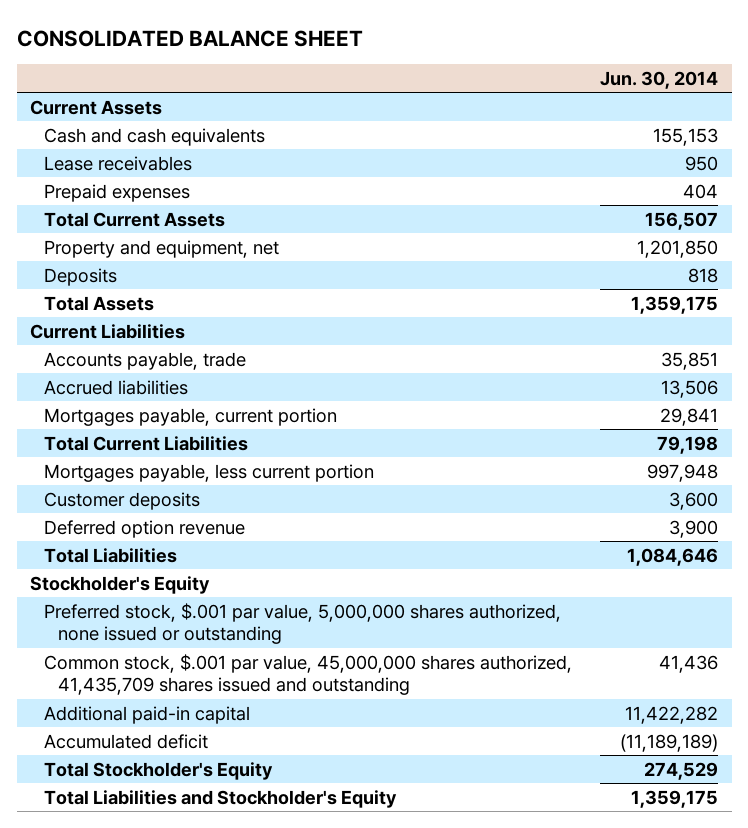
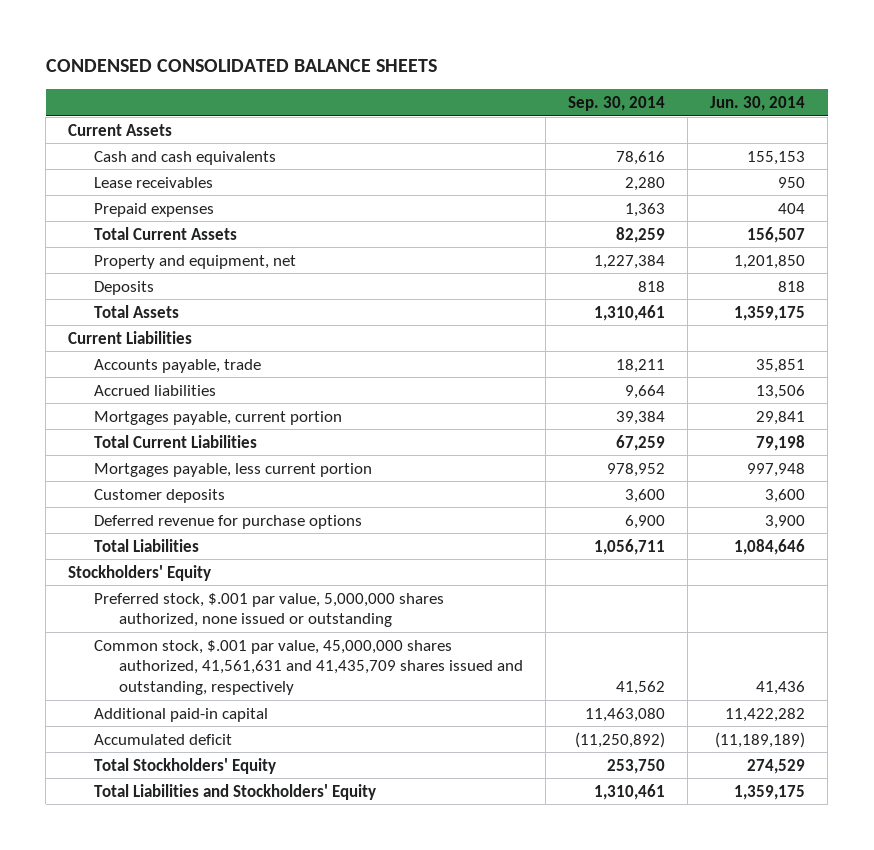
[16,29,363,47] CONSOLIDATED BALANCE SHEET -> [45,59,437,73] CONDENSED CONSOLIDATED BALANCE SHEETS
none -> [568,96,666,112] Sep. 30, 2014
[44,519,246,538] Deferred option revenue -> [93,514,362,529] Deferred revenue for purchase options
[30,575,211,594] Stockholder's Equity -> [68,564,212,581] Stockholders' Equity
[44,653,573,696] Common stock, $.001 par value, 45,000,000 shares authorized, 41,435,709 shares issued and outstanding -> [93,639,524,696] Common stock, $.001 par value, 45,000,000 shares authorized, 41,561,631 and 41,435,709 shares issued and outstanding, respectively
[44,761,274,780] Total Stockholder's Equity -> [93,757,276,774] Total Stockholders' Equity
[44,789,398,808] Total Liabilities and Stockholder's Equity -> [93,783,376,800] Total Liabilities and Stockholders' Equity

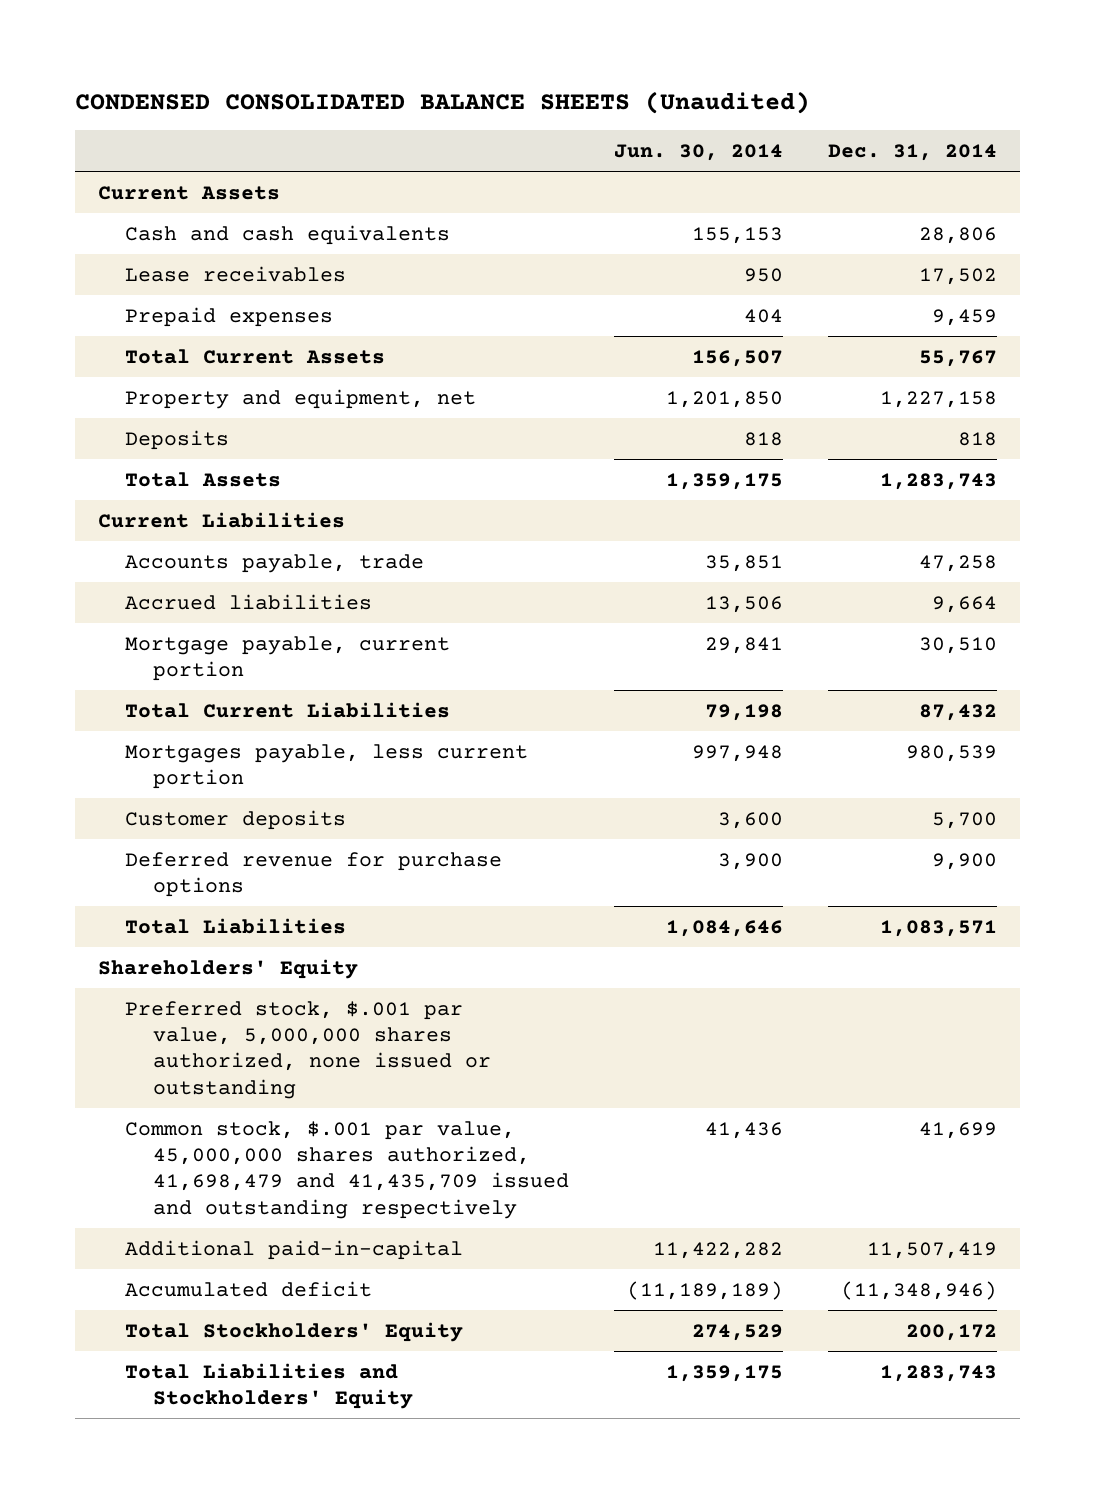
[45,59,437,73] CONDENSED CONSOLIDATED BALANCE SHEETS -> [75,90,811,114] CONDENSED CONSOLIDATED BALANCE SHEETS (Unaudited)
[568,96,666,112] Sep. 30, 2014 -> none
none -> [828,143,998,161] Dec. 31, 2014
[93,410,342,425] Mortgages payable, current portion -> [125,635,451,682] Mortgage payable, current portion
[68,564,212,581] Stockholders' Equity -> [97,958,358,979] Shareholders' Equity
[93,639,524,696] Common stock, $.001 par value, 45,000,000 shares authorized, 41,561,631 and 41,435,709 shares issued and outstanding, respectively -> [125,1120,570,1219] Common stock, $.001 par value, 45,000,000 shares authorized, 41,698,479 and 41,435,709 issued and outstanding respectively
[93,707,268,722] Additional paid-in capital -> [125,1239,464,1260] Additional paid-in-capital

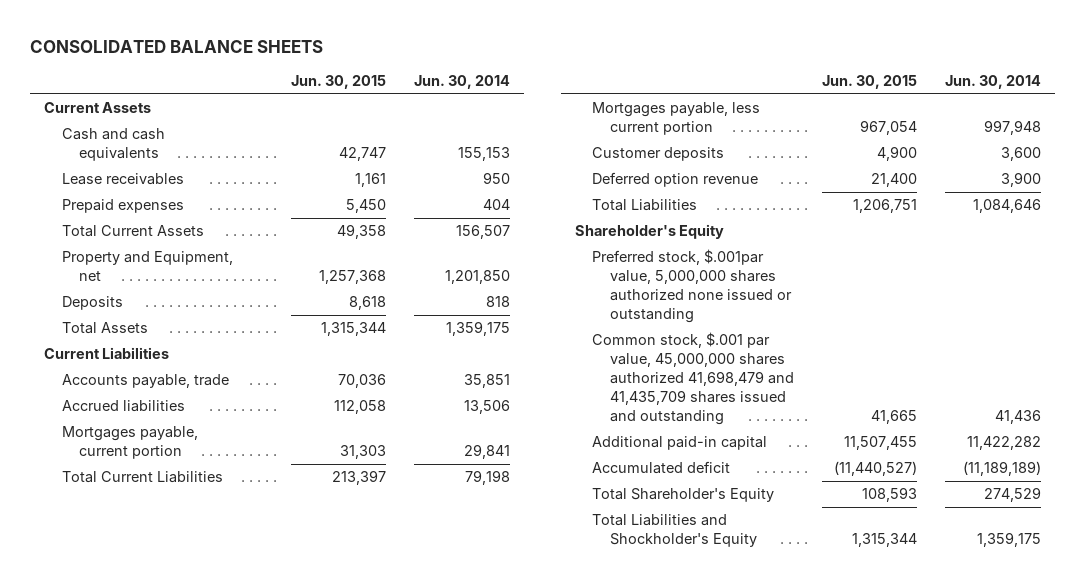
[75,90,811,114] CONDENSED CONSOLIDATED BALANCE SHEETS (Unaudited) -> [29,39,323,53] CONSOLIDATED BALANCE SHEETS
[828,143,998,161] Dec. 31, 2014 -> none
none -> [291,74,387,89] Jun. 30, 2015
[125,388,477,409] Property and equipment, net -> [61,251,233,282] Property and Equipment, net
[125,635,451,682] Mortgage payable, current portion -> [61,426,198,460] Mortgages payable, current portion
[125,851,503,898] Deferred revenue for purchase options -> [592,172,759,188] Deferred option revenue
[97,958,358,979] Shareholders' Equity -> [574,224,724,240] Shareholder's Equity
[125,1000,492,1099] Preferred stock, $.001 par value, 5,000,000 shares authorized, none issued or outstanding -> [592,249,793,324] Preferred stock, $.001par value, 5,000,000 shares authorized none issued or outstanding
[125,1120,570,1219] Common stock, $.001 par value, 45,000,000 shares authorized, 41,698,479 and 41,435,709 issued and outstanding respectively -> [592,332,795,425] Common stock, $.001 par value, 45,000,000 shares authorized 41,698,479 and 41,435,709 shares issued and outstanding
[125,1239,464,1260] Additional paid-in-capital -> [592,436,768,451] Additional paid-in capital
[125,1321,464,1342] Total Stockholders' Equity -> [592,488,775,503] Total Shareholder's Equity
[125,1362,414,1410] Total Liabilities and Stockholders' Equity -> [592,514,758,548] Total Liabilities and Shockholder's Equity

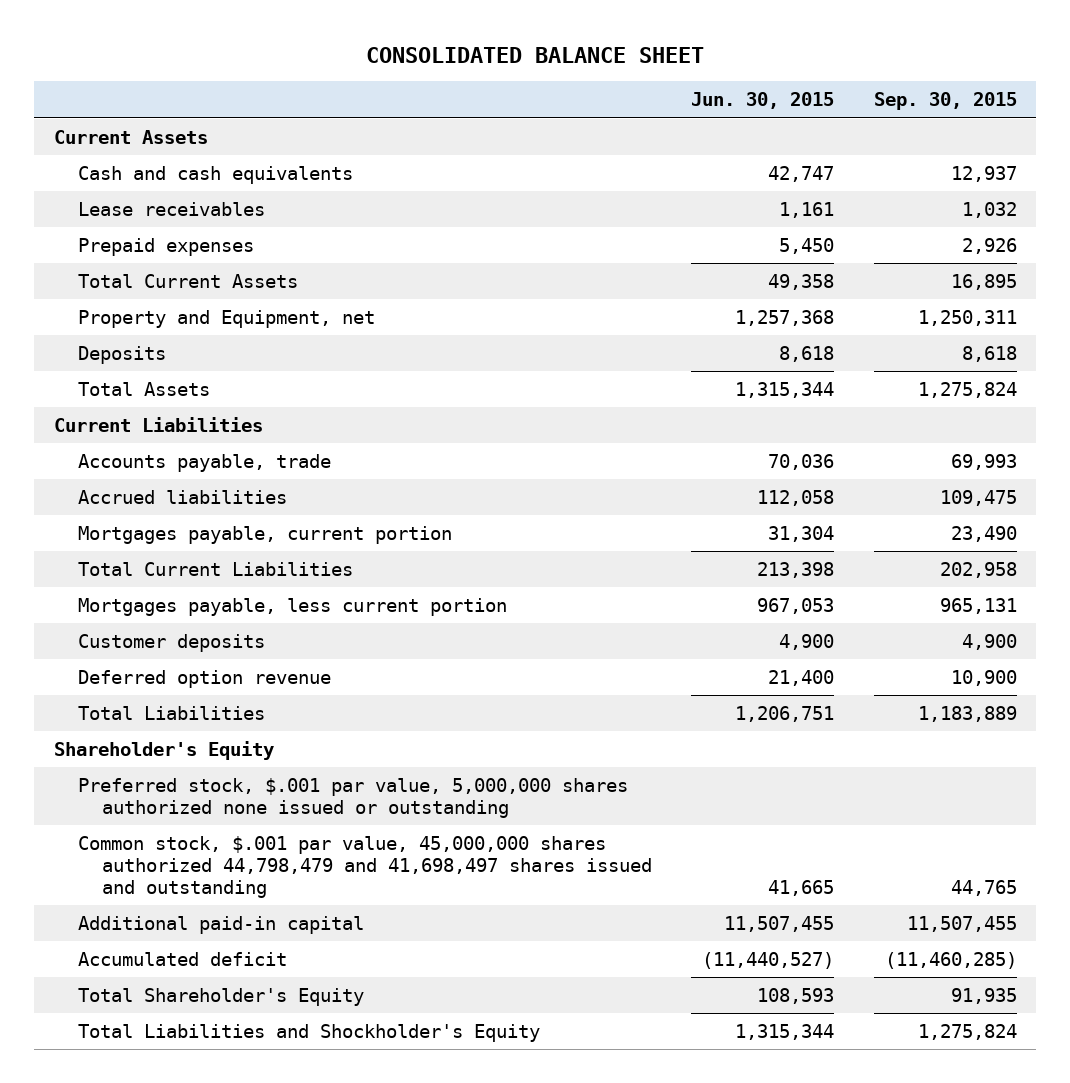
[29,39,323,53] CONSOLIDATED BALANCE SHEETS -> [366,46,705,63] CONSOLIDATED BALANCE SHEET
[413,74,510,89] Jun. 30, 2014 -> none
none -> [873,92,1017,111] Sep. 30, 2015
[340,445,387,460] 31,303 -> [768,525,835,542] 31,304
[332,470,387,486] 213,397 -> [757,561,835,578] 213,398
[859,120,917,136] 967,054 -> [757,597,835,614] 967,053
[592,249,793,324] Preferred stock, $.001par value, 5,000,000 shares authorized none issued or outstanding -> [77,777,628,818] Preferred stock, $.001 par value, 5,000,000 shares authorized none issued or outstanding
[592,332,795,425] Common stock, $.001 par value, 45,000,000 shares authorized 41,698,479 and 41,435,709 shares issued and outstanding -> [77,835,652,898] Common stock, $.001 par value, 45,000,000 shares authorized 44,798,479 and 41,698,497 shares issued and outstanding

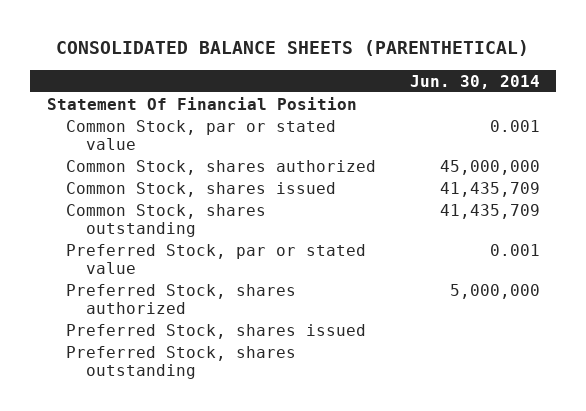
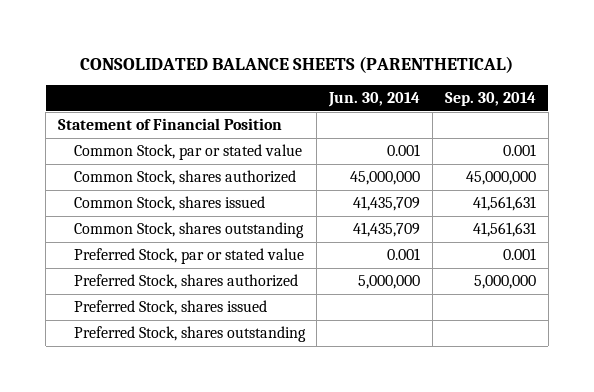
none -> [444,92,536,107] Sep. 30, 2014
[46,96,357,110] Statement Of Financial Position -> [57,118,282,131] Statement of Financial Position

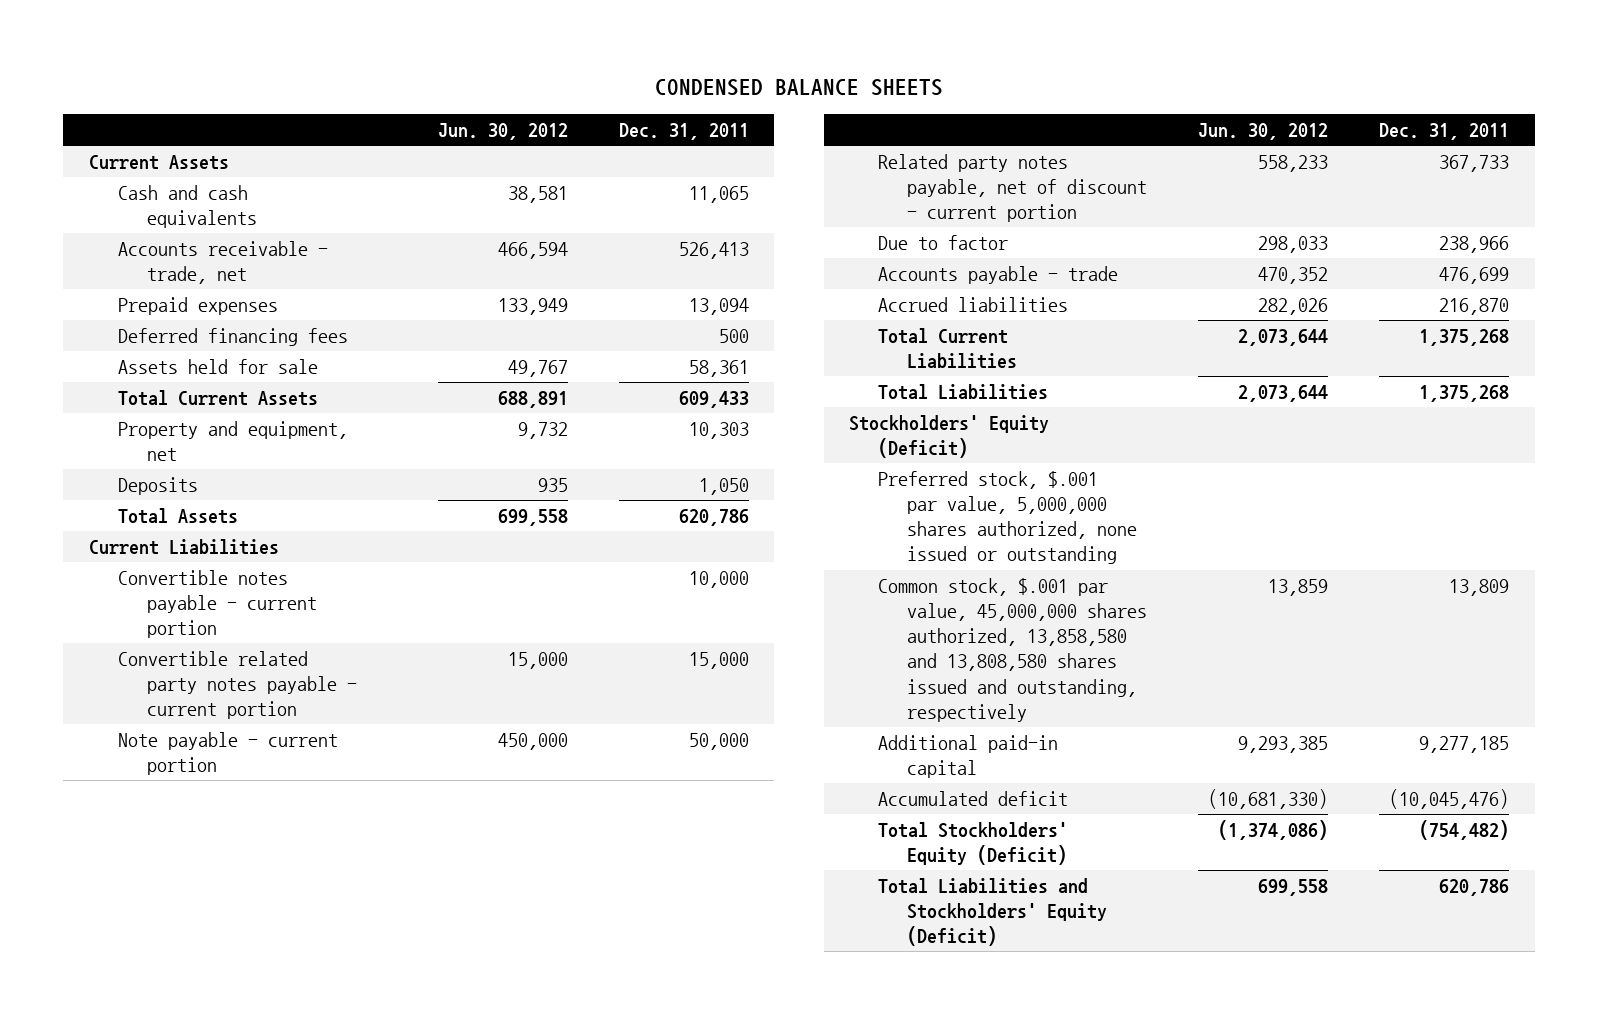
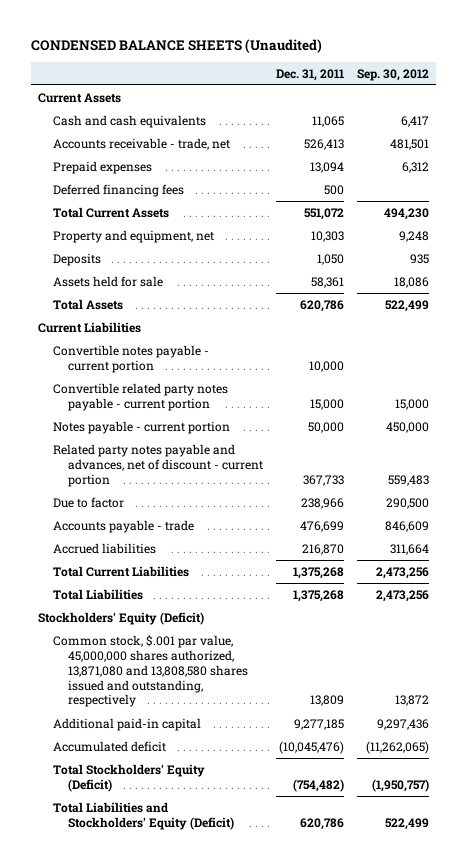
[655,79,944,97] CONDENSED BALANCE SHEETS -> [31,38,323,53] CONDENSED BALANCE SHEETS (Unaudited)
[437,122,568,140] Jun. 30, 2012 -> none
none -> [357,68,430,81] Sep. 30, 2012
[678,390,749,408] 609,433 -> [304,207,345,220] 551,072
[117,358,318,374] Assets held for sale -> [53,275,164,287] Assets held for sale
[117,731,338,776] Note payable - current portion -> [53,420,231,434] Notes payable - current portion
[878,153,1148,223] Related party notes payable, net of discount - current portion -> [53,443,264,487] Related party notes payable and advances, net of discount - current portion
[878,470,1138,565] Preferred stock, $.001 par value, 5,000,000 shares authorized, none issued or outstanding -> none
[878,577,1148,722] Common stock, $.001 par value, 45,000,000 shares authorized, 13,858,580 and 13,808,580 shares issued and outstanding, respectively -> [53,634,249,708] Common stock, $.001 par value, 45,000,000 shares authorized, 13,871,080 and 13,808,580 shares issued and outstanding, respectively

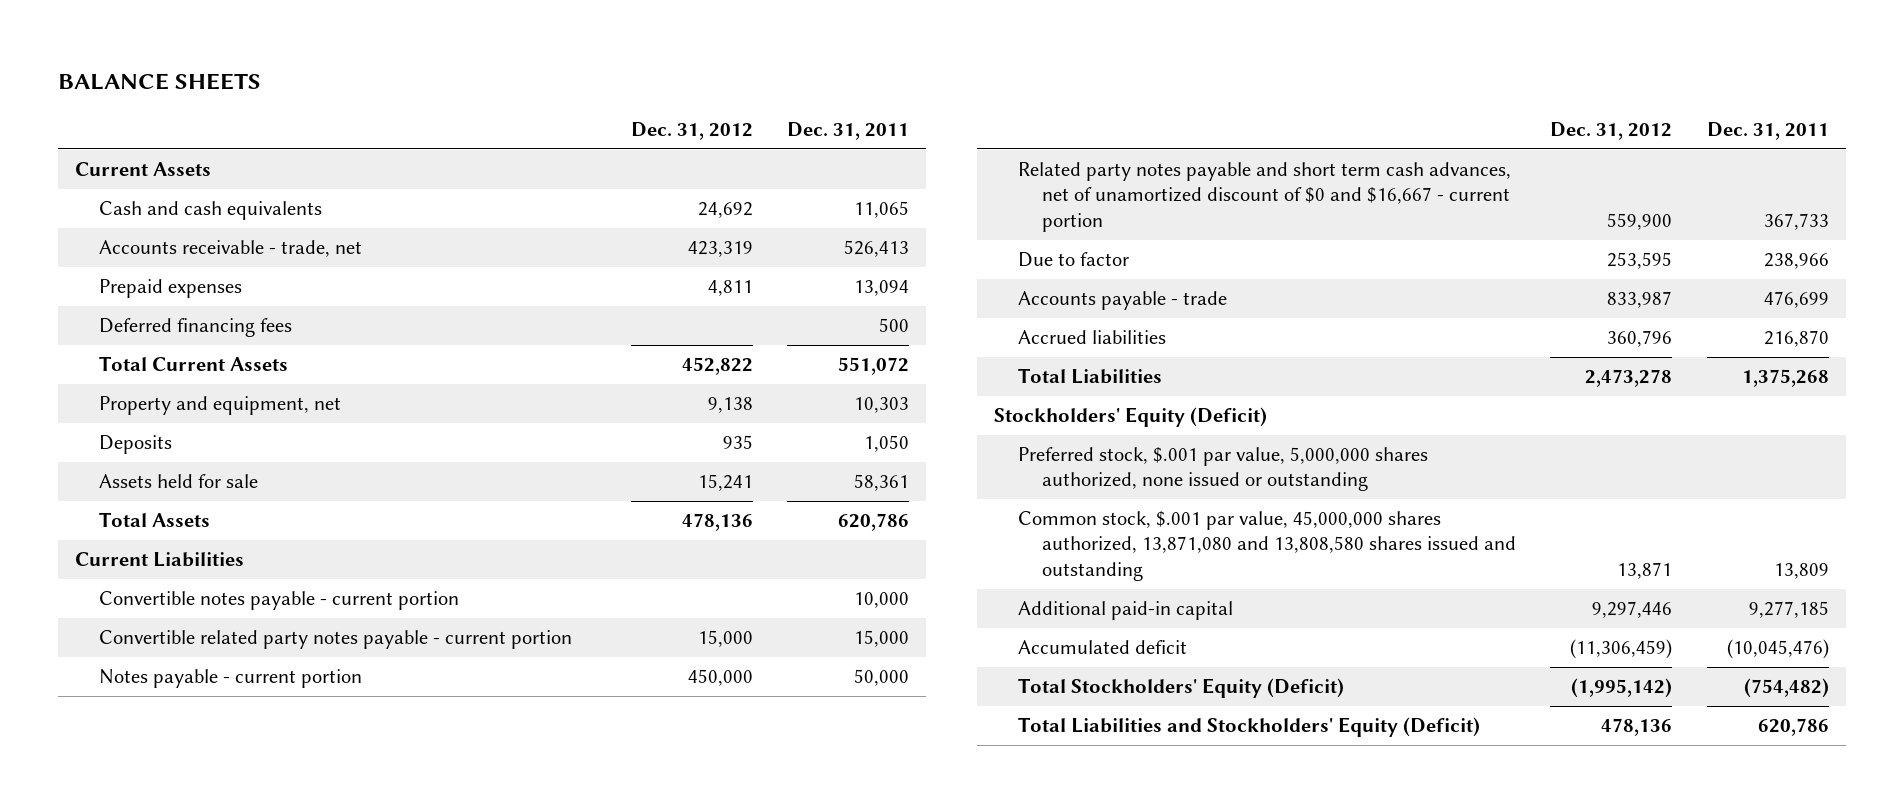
[31,38,323,53] CONDENSED BALANCE SHEETS (Unaudited) -> [57,73,261,91] BALANCE SHEETS
[357,68,430,81] Sep. 30, 2012 -> none
none -> [631,121,754,140] Dec. 31, 2012
[53,443,264,487] Related party notes payable and advances, net of discount - current portion -> [1018,162,1512,232] Related party notes payable and short term cash advances, net of unamortized discount of $0 and $16,667 - current portion
[53,565,190,577] Total Current Liabilities -> none
none -> [1018,447,1429,492] Preferred stock, $.001 par value, 5,000,000 shares authorized, none issued or outstanding
[53,634,249,708] Common stock, $.001 par value, 45,000,000 shares authorized, 13,871,080 and 13,808,580 shares issued and outstanding, respectively -> [1018,511,1517,581] Common stock, $.001 par value, 45,000,000 shares authorized, 13,871,080 and 13,808,580 shares issued and outstanding

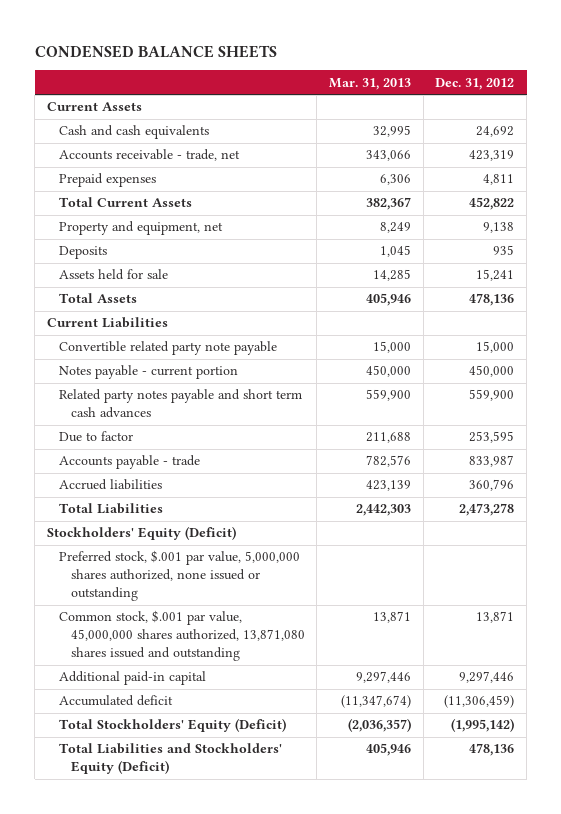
[57,73,261,91] BALANCE SHEETS -> [34,44,277,58] CONDENSED BALANCE SHEETS
[787,121,910,140] Dec. 31, 2011 -> none
none -> [328,77,411,90] Mar. 31, 2013
[99,318,293,338] Deferred financing fees -> none
[99,591,460,611] Convertible notes payable - current portion -> none
[99,630,573,650] Convertible related party notes payable - current portion -> [58,341,277,356] Convertible related party note payable
[1018,162,1512,232] Related party notes payable and short term cash advances, net of unamortized discount of $0 and $16,667 - current portion -> [58,389,302,419] Related party notes payable and short term cash advances
[1018,511,1517,581] Common stock, $.001 par value, 45,000,000 shares authorized, 13,871,080 and 13,808,580 shares issued and outstanding -> [58,610,305,662] Common stock, $.001 par value, 45,000,000 shares authorized, 13,871,080 shares issued and outstanding

